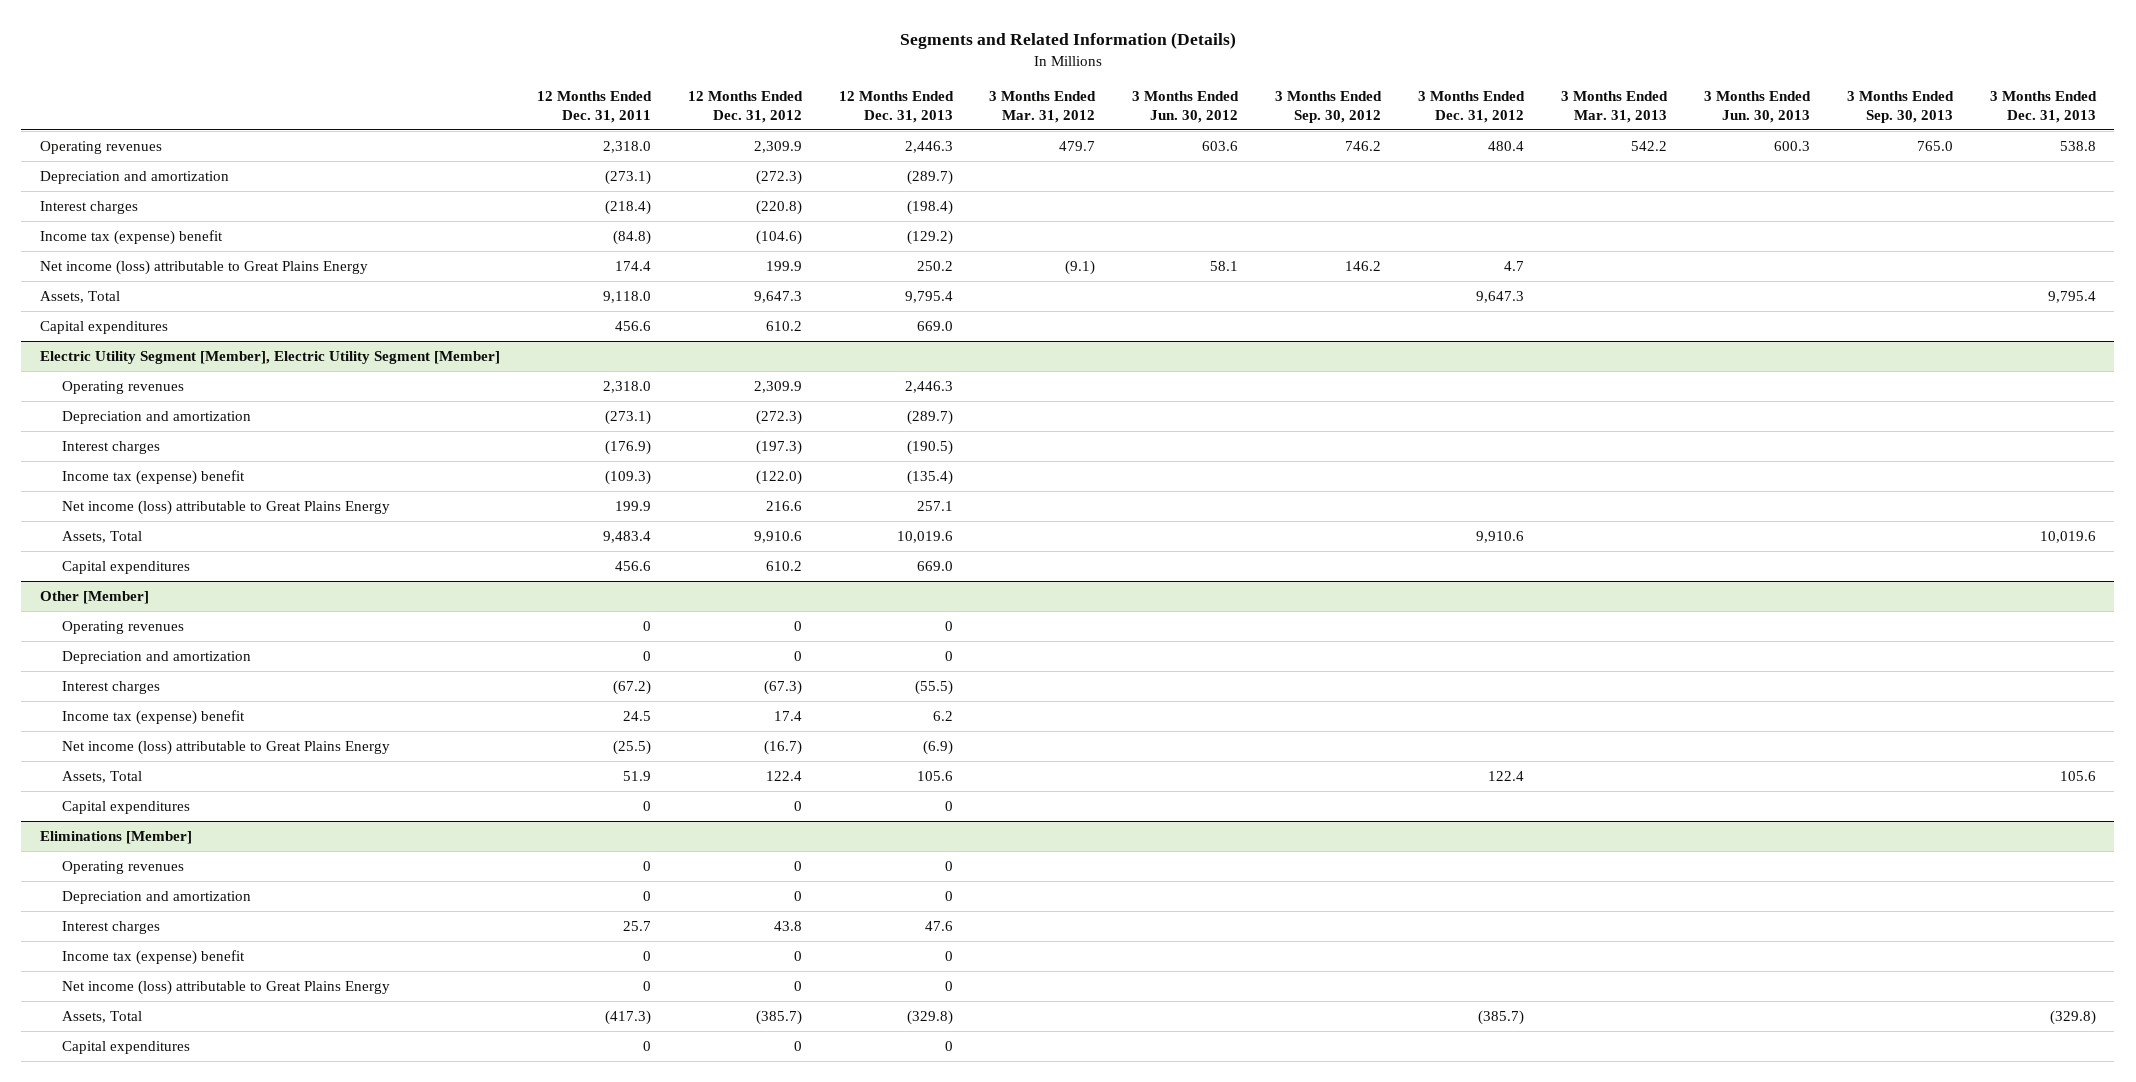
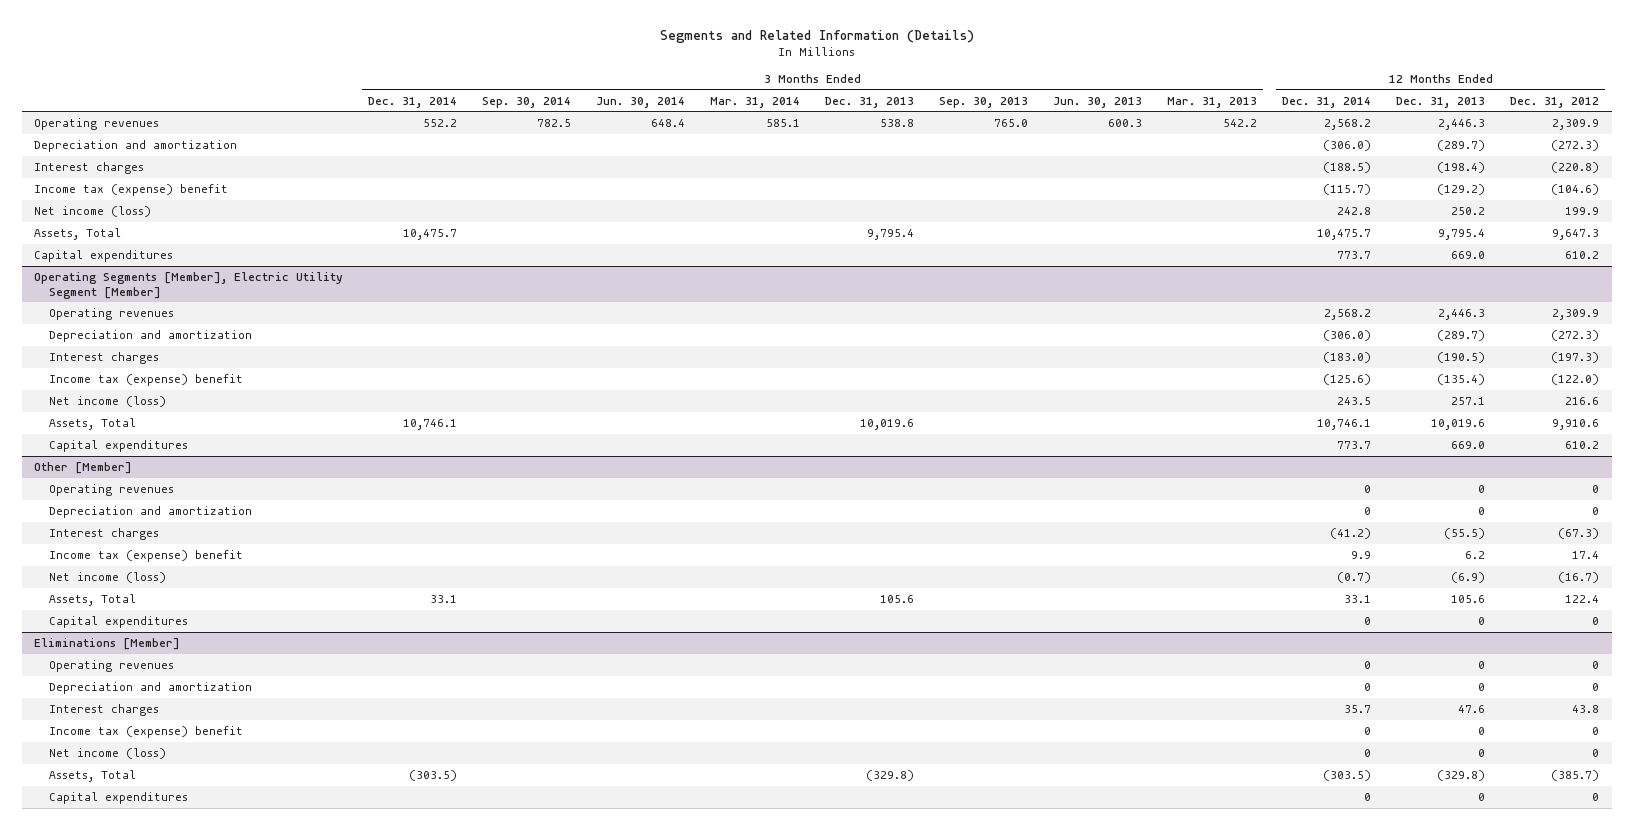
[536,90,652,123] 12 Months Ended Dec. 31, 2011 -> none
[989,90,1097,123] 3 Months Ended Mar. 31, 2012 -> none
[1132,90,1240,123] 3 Months Ended Jun. 30, 2012 -> none
[1275,90,1383,123] 3 Months Ended Sep. 30, 2012 -> none
[1418,90,1526,123] 3 Months Ended Dec. 31, 2012 -> none
none -> [368,96,458,108] Dec. 31, 2014
none -> [482,96,572,108] Sep. 30, 2014
none -> [596,96,686,108] Jun. 30, 2014
none -> [710,96,801,108] Mar. 31, 2014
none -> [1282,96,1372,108] Dec. 31, 2014
[39,259,368,275] Net income (loss) attributable to Great Plains Energy -> [34,205,152,217] Net income (loss)
[39,350,500,364] Electric Utility Segment [Member], Electric Utility Segment [Member] -> [34,271,344,299] Operating Segments [Member], Electric Utility Segment [Member]
[62,499,391,515] Net income (loss) attributable to Great Plains Energy -> [48,395,166,407] Net income (loss)
[62,739,391,755] Net income (loss) attributable to Great Plains Energy -> [48,571,166,583] Net income (loss)
[62,979,391,995] Net income (loss) attributable to Great Plains Energy -> [48,747,166,759] Net income (loss)

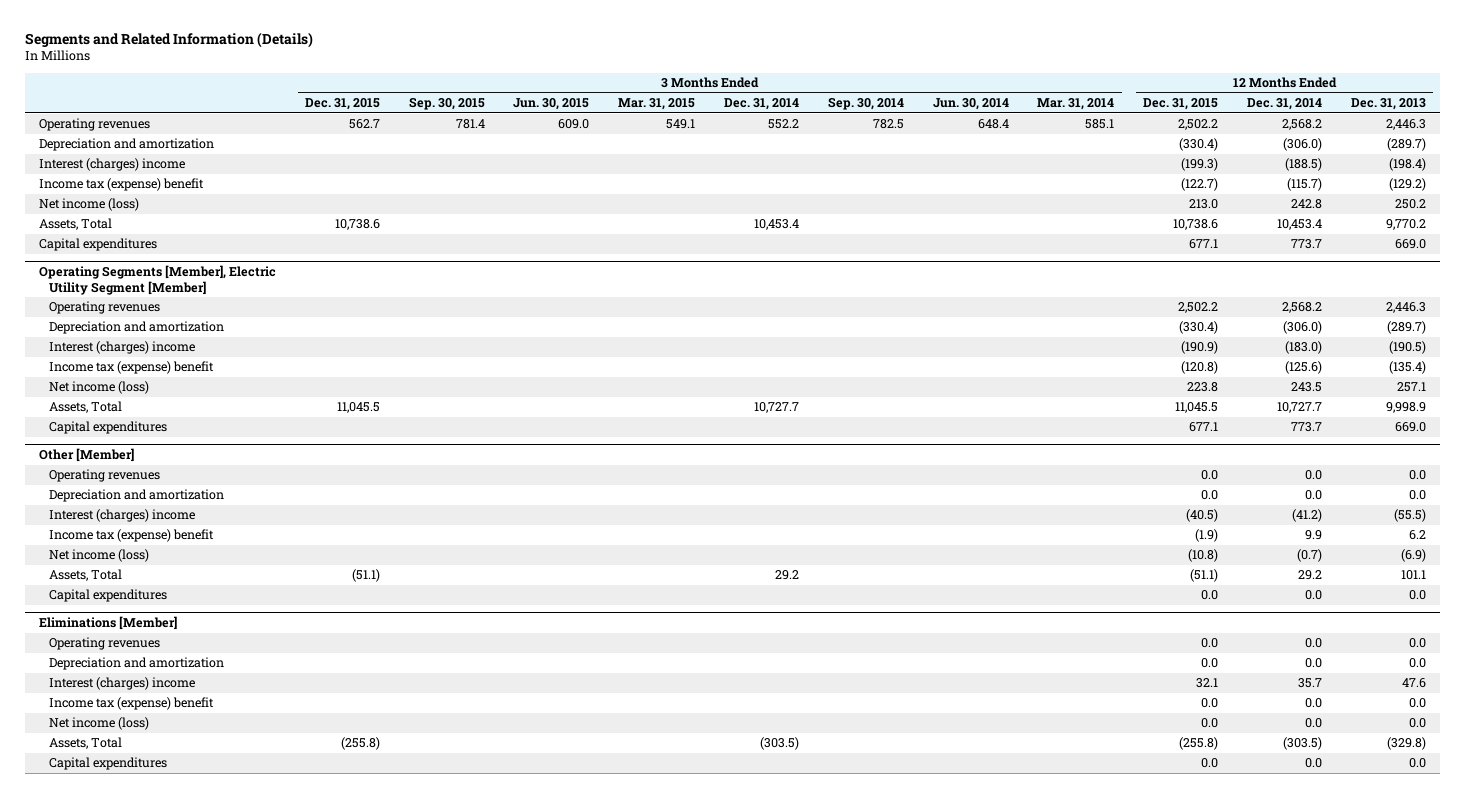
[825,96,915,108] Dec. 31, 2013 -> none
[939,96,1029,108] Sep. 30, 2013 -> none
[1053,96,1143,108] Jun. 30, 2013 -> none
[1167,96,1258,108] Mar. 31, 2013 -> none
[1510,96,1600,108] Dec. 31, 2012 -> none
none -> [304,98,380,111] Dec. 31, 2015
none -> [408,97,485,111] Sep. 30, 2015
none -> [513,98,590,111] Jun. 30, 2015
none -> [618,98,696,111] Mar. 31, 2015
none -> [1143,98,1219,111] Dec. 31, 2015
[34,161,145,174] Interest charges -> [39,158,186,172] Interest (charges) income
[403,228,458,240] 10,475.7 -> [754,219,800,231] 10,453.4
[1317,228,1372,240] 10,475.7 -> [1277,219,1323,231] 10,453.4
[1438,228,1486,240] 9,795.4 -> [1385,219,1426,231] 9,770.2
[48,351,159,364] Interest charges -> [49,341,196,355] Interest (charges) income
[403,418,458,430] 10,746.1 -> [754,402,800,414] 10,727.7
[1317,418,1372,430] 10,746.1 -> [1277,402,1323,414] 10,727.7
[1431,418,1486,430] 10,019.6 -> [1385,402,1426,414] 9,998.9
[1364,484,1372,493] 0 -> [1305,470,1323,481] 0.0
[1478,484,1486,493] 0 -> [1408,470,1426,481] 0.0
[1364,506,1372,515] 0 -> [1305,490,1323,501] 0.0
[1478,506,1486,515] 0 -> [1408,490,1426,501] 0.0
[48,527,159,540] Interest charges -> [49,509,196,523] Interest (charges) income
[430,594,458,603] 33.1 -> [775,570,800,581] 29.2
[1344,594,1372,603] 33.1 -> [1298,570,1323,581] 29.2
[1451,594,1486,603] 105.6 -> [1400,570,1426,581] 101.1
[1364,616,1372,625] 0 -> [1305,590,1323,601] 0.0
[1478,616,1486,625] 0 -> [1408,590,1426,601] 0.0
[1364,660,1372,669] 0 -> [1305,638,1323,649] 0.0
[1478,660,1486,669] 0 -> [1408,638,1426,649] 0.0
[1364,682,1372,691] 0 -> [1305,658,1323,669] 0.0
[1478,682,1486,691] 0 -> [1408,658,1426,669] 0.0
[48,703,159,716] Interest charges -> [49,677,196,691] Interest (charges) income
[1364,726,1372,735] 0 -> [1305,698,1323,709] 0.0
[1478,726,1486,735] 0 -> [1408,698,1426,709] 0.0
[1364,748,1372,757] 0 -> [1305,718,1323,729] 0.0
[1478,748,1486,757] 0 -> [1408,718,1426,729] 0.0
[1364,792,1372,801] 0 -> [1305,758,1323,769] 0.0
[1478,792,1486,801] 0 -> [1408,758,1426,769] 0.0

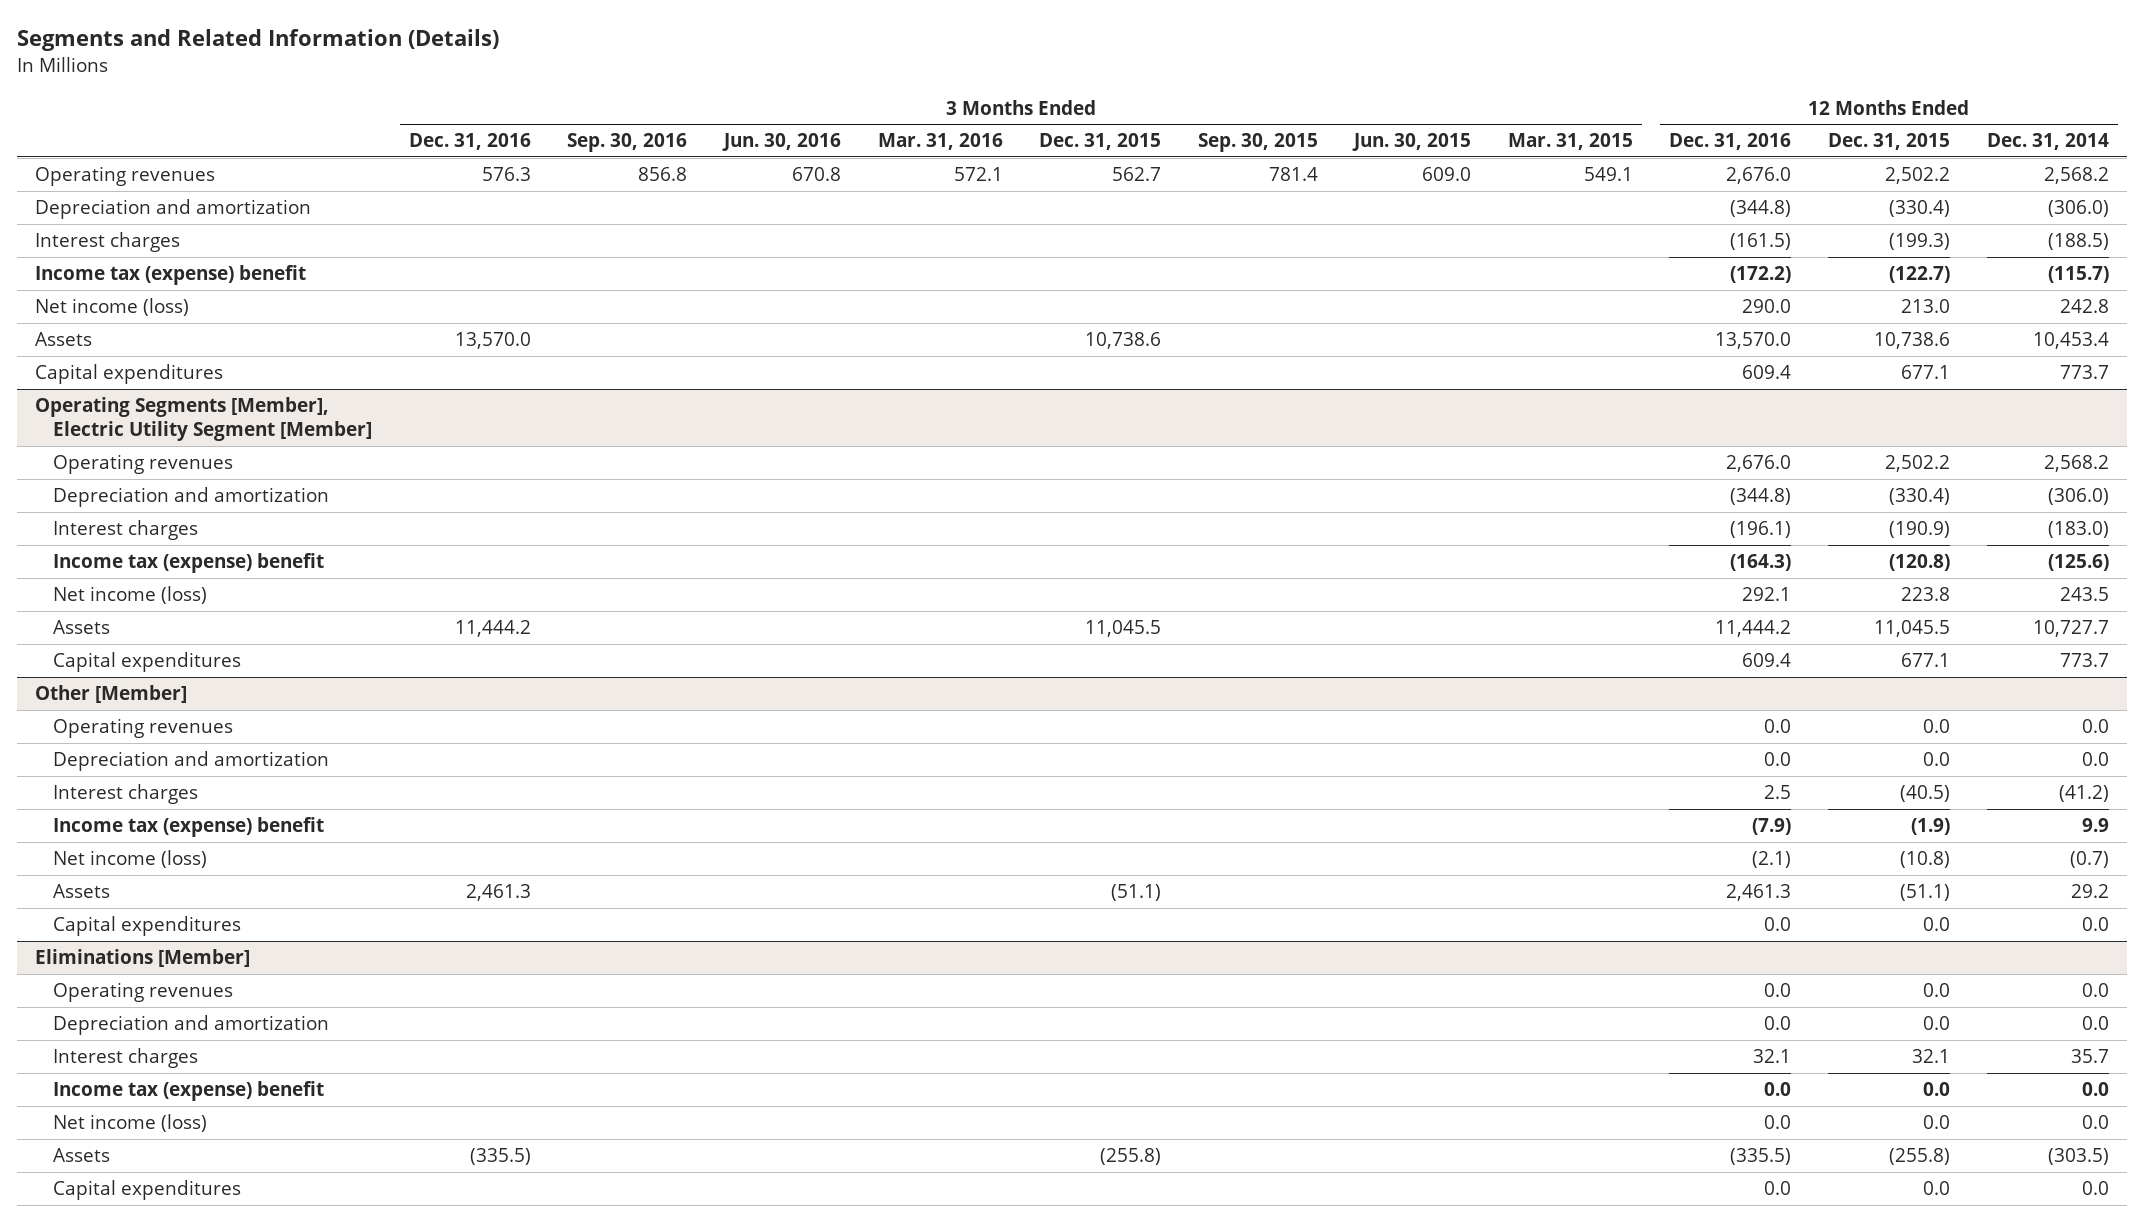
[724,98,800,111] Dec. 31, 2014 -> none
[827,97,904,111] Sep. 30, 2014 -> none
[932,98,1009,111] Jun. 30, 2014 -> none
[1037,98,1115,111] Mar. 31, 2014 -> none
[1350,98,1426,111] Dec. 31, 2013 -> none
none -> [408,133,531,151] Dec. 31, 2016
none -> [567,133,688,153] Sep. 30, 2016
none -> [722,133,842,152] Jun. 30, 2016
none -> [877,133,1003,151] Mar. 31, 2016
none -> [1669,133,1792,151] Dec. 31, 2016
[39,158,186,172] Interest (charges) income -> [34,232,180,253] Interest charges
[39,218,113,231] Assets, Total -> [34,332,92,347] Assets
[49,341,196,355] Interest (charges) income -> [53,520,199,541] Interest charges
[49,401,123,414] Assets, Total -> [53,620,111,635] Assets
[49,509,196,523] Interest (charges) income -> [53,784,199,805] Interest charges
[49,569,123,582] Assets, Total -> [53,884,111,899] Assets
[49,677,196,691] Interest (charges) income -> [53,1048,199,1069] Interest charges
[49,737,123,750] Assets, Total -> [53,1148,111,1163] Assets

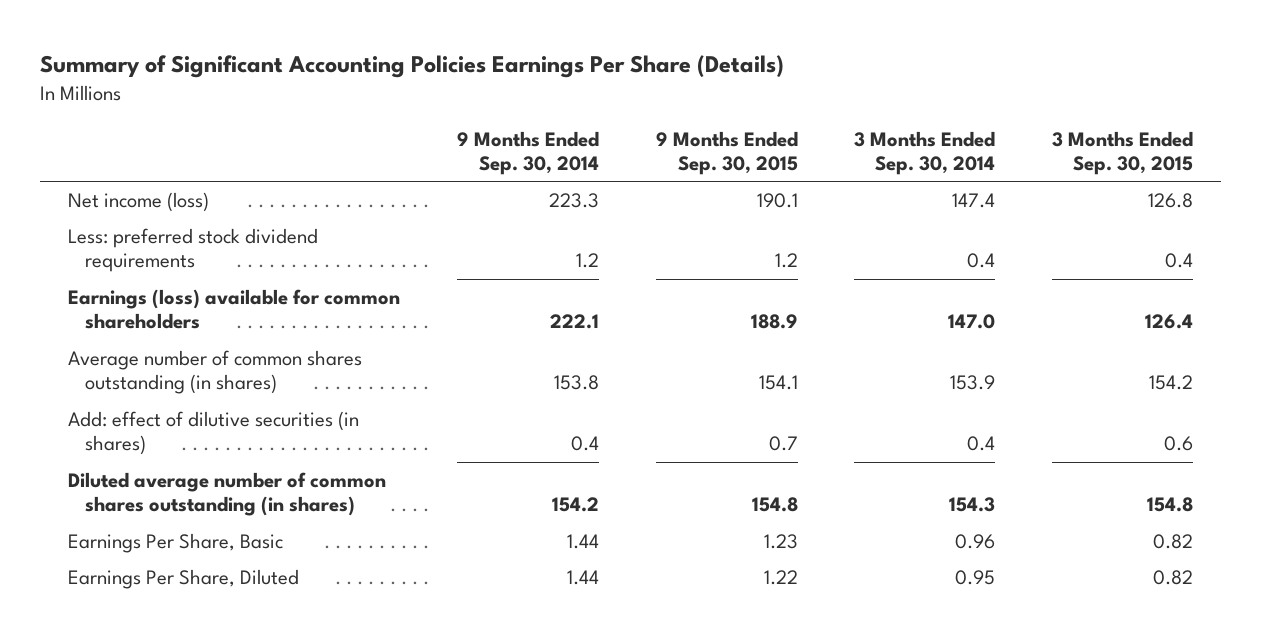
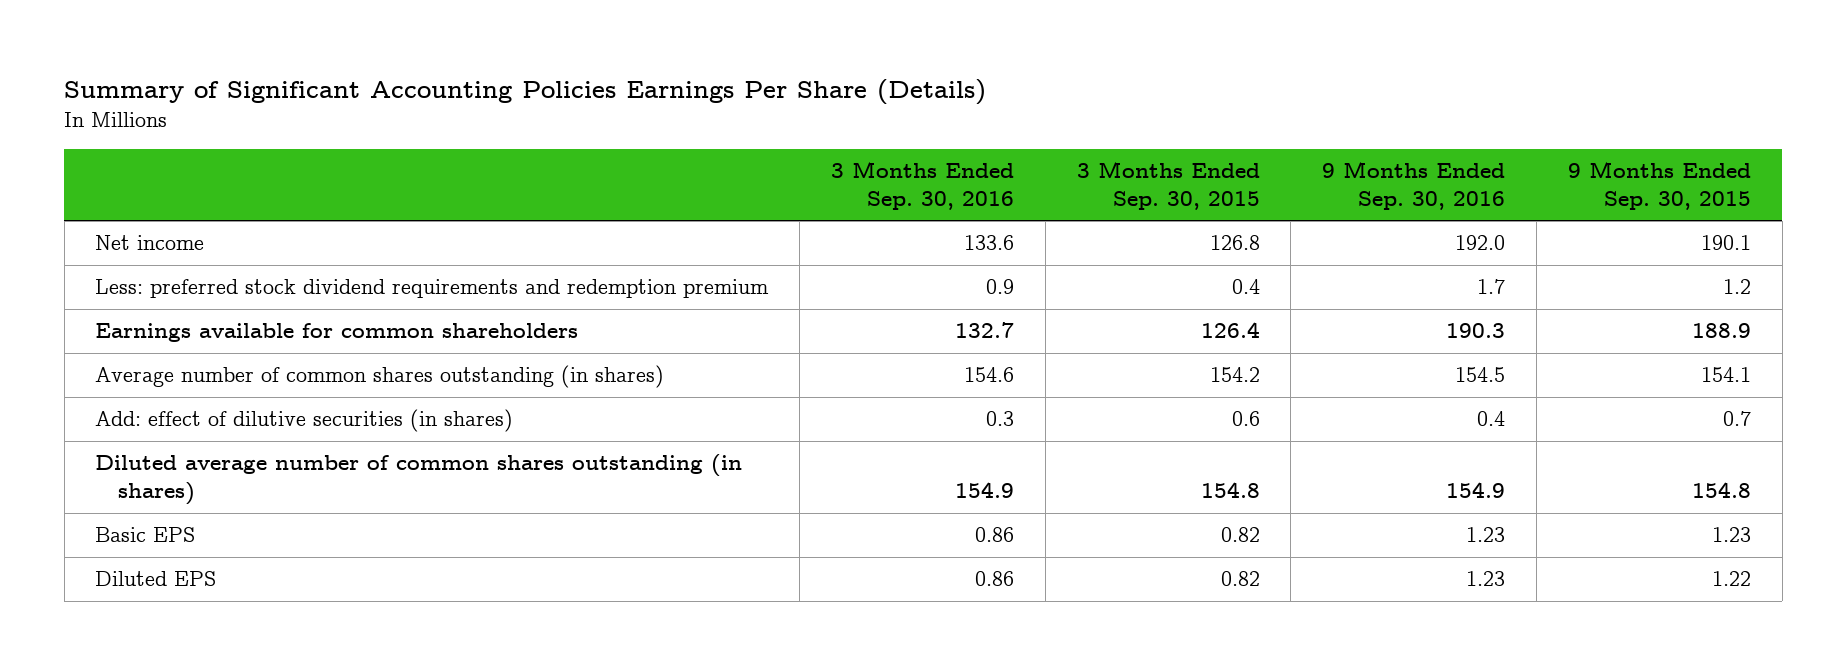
[456,130,599,175] 9 Months Ended Sep. 30, 2014 -> none
[854,130,996,175] 3 Months Ended Sep. 30, 2014 -> none
none -> [830,160,1014,211] 3 Months Ended Sep. 30, 2016
none -> [1322,160,1506,211] 9 Months Ended Sep. 30, 2016
[68,192,210,213] Net income (loss) -> [95,235,205,251] Net income
[68,228,319,273] Less: preferred stock dividend requirements -> [95,279,770,299] Less: preferred stock dividend requirements and redemption premium
[68,289,401,330] Earnings (loss) available for common shareholders -> [95,323,579,343] Earnings available for common shareholders
[68,533,284,554] Earnings Per Share, Basic -> [95,527,196,543] Basic EPS
[68,569,300,590] Earnings Per Share, Diluted -> [95,571,217,587] Diluted EPS

